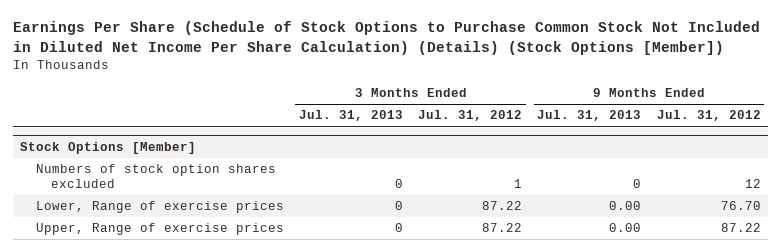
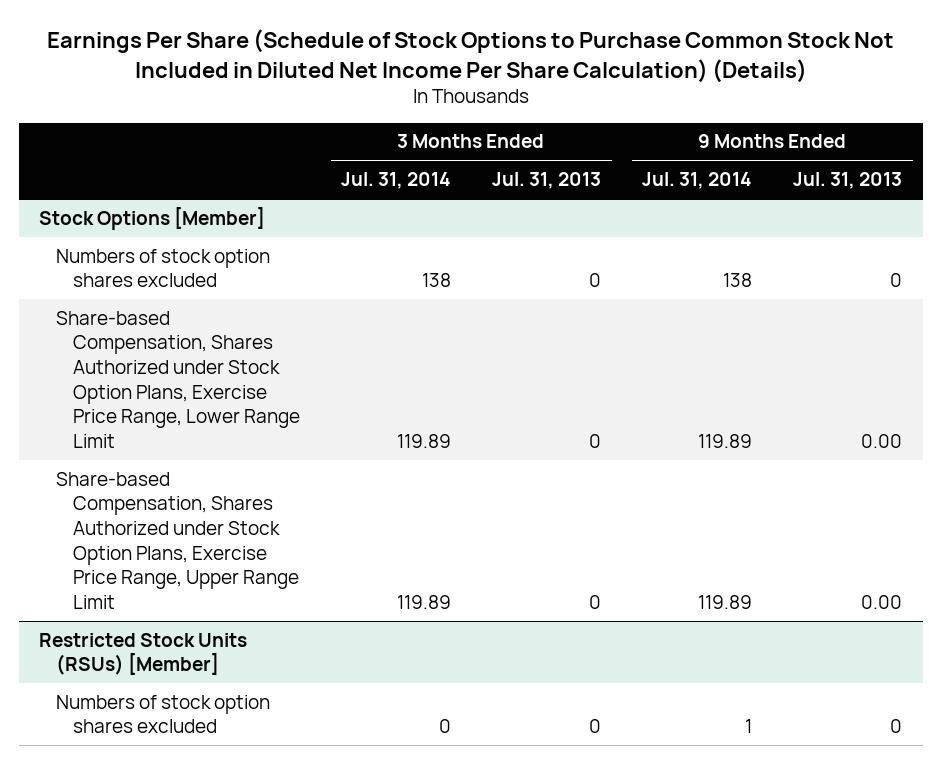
[12,21,760,56] Earnings Per Share (Schedule of Stock Options to Purchase Common Stock Not Included in Diluted Net Income Per Share Calculation) (Details) (Stock Options [Member]) -> [46,29,894,83] Earnings Per Share (Schedule of Stock Options to Purchase Common Stock Not Included in Diluted Net Income Per Share Calculation) (Details)
[418,110,523,122] Jul. 31, 2012 -> none
[656,110,761,122] Jul. 31, 2012 -> none
none -> [341,172,452,190] Jul. 31, 2014
none -> [642,172,753,190] Jul. 31, 2014
[35,201,284,214] Lower, Range of exercise prices -> [56,310,301,448] Share-based Compensation, Shares Authorized under Stock Option Plans, Exercise Price Range, Lower Range Limit
[35,223,284,236] Upper, Range of exercise prices -> [56,471,300,609] Share-based Compensation, Shares Authorized under Stock Option Plans, Exercise Price Range, Upper Range Limit
none -> [39,632,248,676] Restricted Stock Units (RSUs) [Member]
none -> [56,694,271,734] Numbers of stock option shares excluded

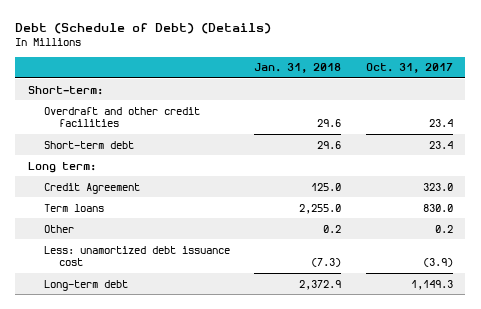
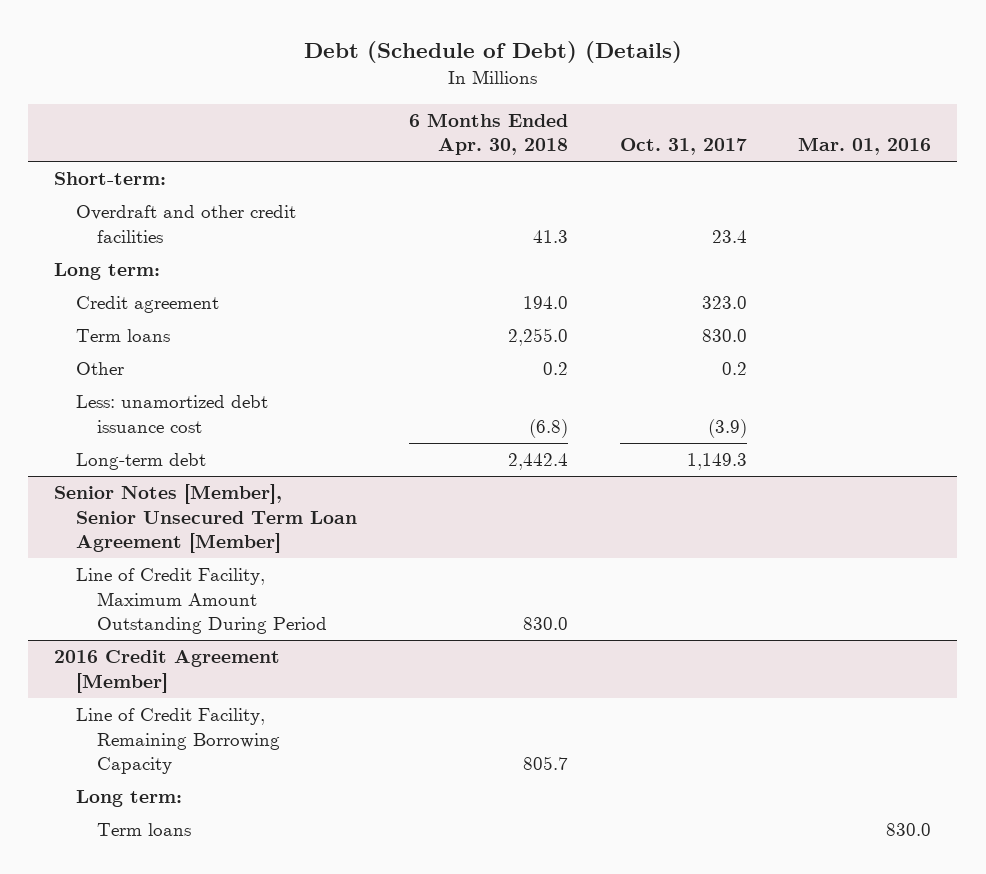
[254,63,342,74] Jan. 31, 2018 -> none
none -> [408,112,568,156] 6 Months Ended Apr. 30, 2018
none -> [798,137,932,156] Mar. 01, 2016
[43,140,134,149] Short-term debt -> none
[43,182,140,194] Credit Agreement -> [75,296,219,314] Credit agreement
none -> [54,484,357,553] Senior Notes [Member], Senior Unsecured Term Loan Agreement [Member]
none -> [75,568,328,634] Line of Credit Facility, Maximum Amount Outstanding During Period
none -> [54,650,281,693] 2016 Credit Agreement [Member]
none -> [75,708,281,774] Line of Credit Facility, Remaining Borrowing Capacity
none -> [75,790,182,808] Long term:
none -> [97,823,192,837] Term loans

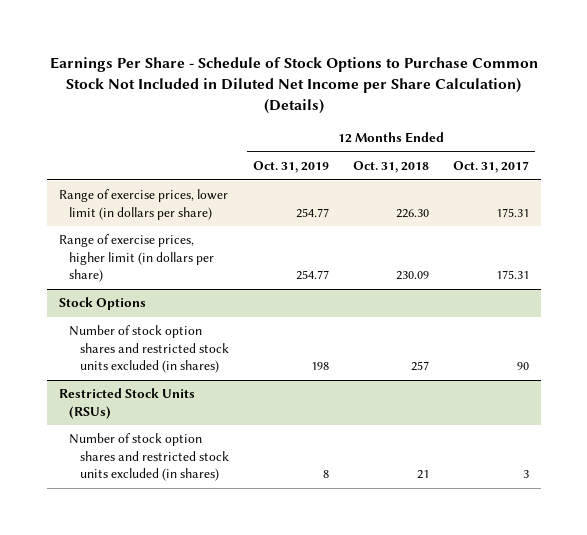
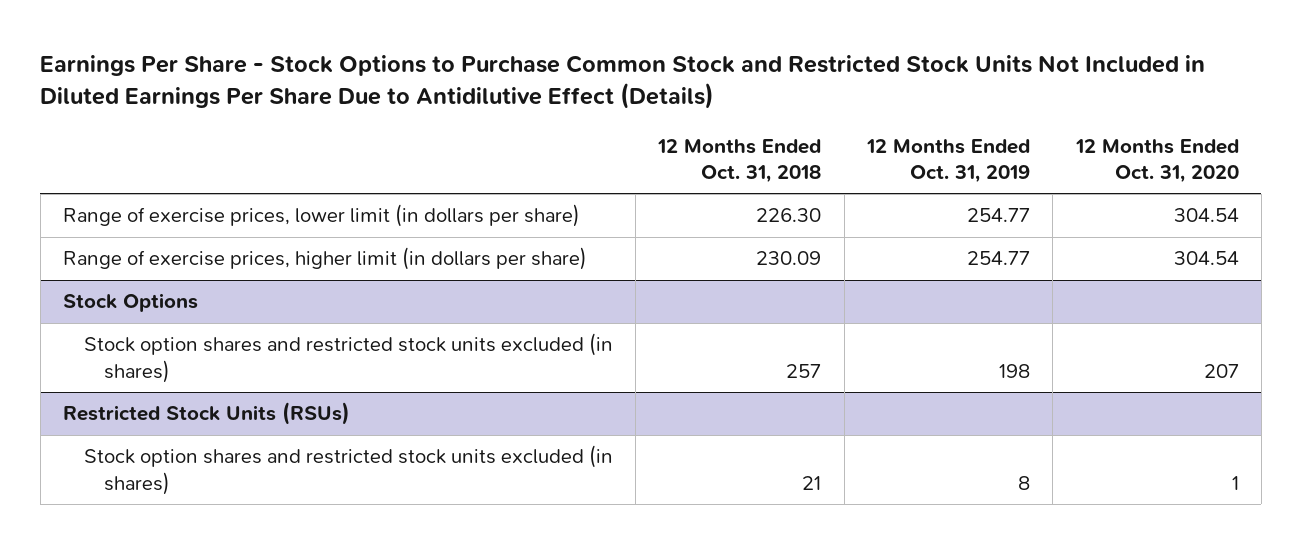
[49,56,538,115] Earnings Per Share - Schedule of Stock Options to Purchase Common Stock Not Included in Diluted Net Income per Share Calculation) (Details) -> [40,55,1206,109] Earnings Per Share - Stock Options to Purchase Common Stock and Restricted Stock Units Not Included in Diluted Earnings Per Share Due to Antidilutive Effect (Details)
[452,161,529,174] Oct. 31, 2017 -> none
none -> [1074,138,1239,183] 12 Months Ended Oct. 31, 2020
[69,325,229,374] Number of stock option shares and restricted stock units excluded (in shares) -> [83,333,613,383] Stock option shares and restricted stock units excluded (in shares)
[69,433,229,482] Number of stock option shares and restricted stock units excluded (in shares) -> [83,445,613,495] Stock option shares and restricted stock units excluded (in shares)

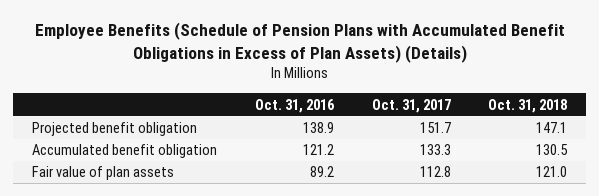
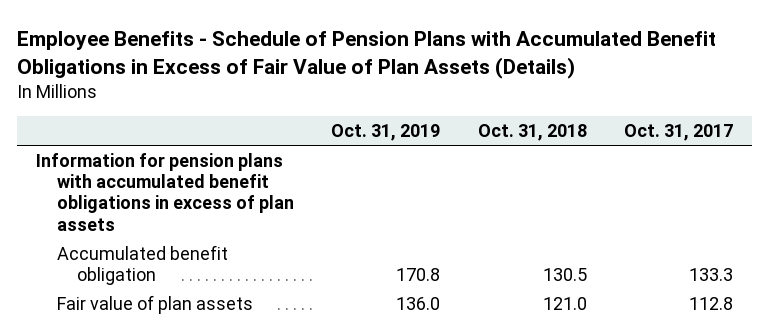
[34,21,565,63] Employee Benefits (Schedule of Pension Plans with Accumulated Benefit Obligations in Excess of Plan Assets) (Details) -> [17,30,717,79] Employee Benefits - Schedule of Pension Plans with Accumulated Benefit Obligations in Excess of Fair Value of Plan Assets (Details)
[254,98,335,113] Oct. 31, 2016 -> none
none -> [331,124,441,142] Oct. 31, 2019
[31,122,197,137] Projected benefit obligation -> none
none -> [36,152,294,231] Information for pension plans with accumulated benefit obligations in excess of plan assets

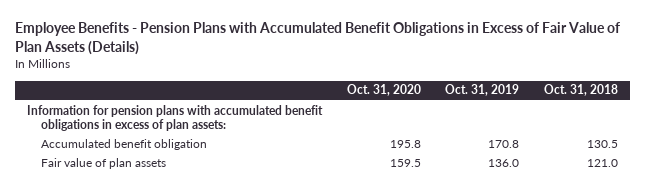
[17,30,717,79] Employee Benefits - Schedule of Pension Plans with Accumulated Benefit Obligations in Excess of Fair Value of Plan Assets (Details) -> [14,22,620,56] Employee Benefits - Pension Plans with Accumulated Benefit Obligations in Excess of Fair Value of Plan Assets (Details)
[624,124,734,142] Oct. 31, 2017 -> none
none -> [346,84,421,97] Oct. 31, 2020
[36,152,294,231] Information for pension plans with accumulated benefit obligations in excess of plan assets -> [27,104,324,132] Information for pension plans with accumulated benefit obligations in excess of plan assets:

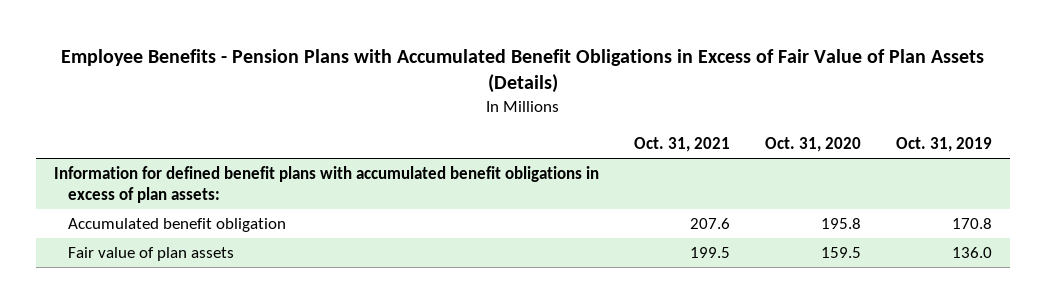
[543,84,618,97] Oct. 31, 2018 -> none
none -> [633,137,730,153] Oct. 31, 2021
[27,104,324,132] Information for pension plans with accumulated benefit obligations in excess of plan assets: -> [53,165,599,204] Information for defined benefit plans with accumulated benefit obligations in excess of plan assets:

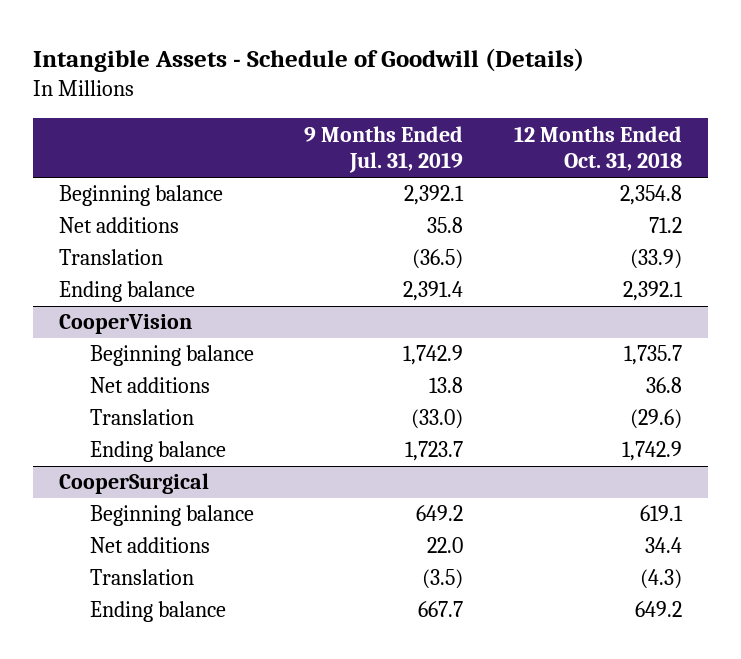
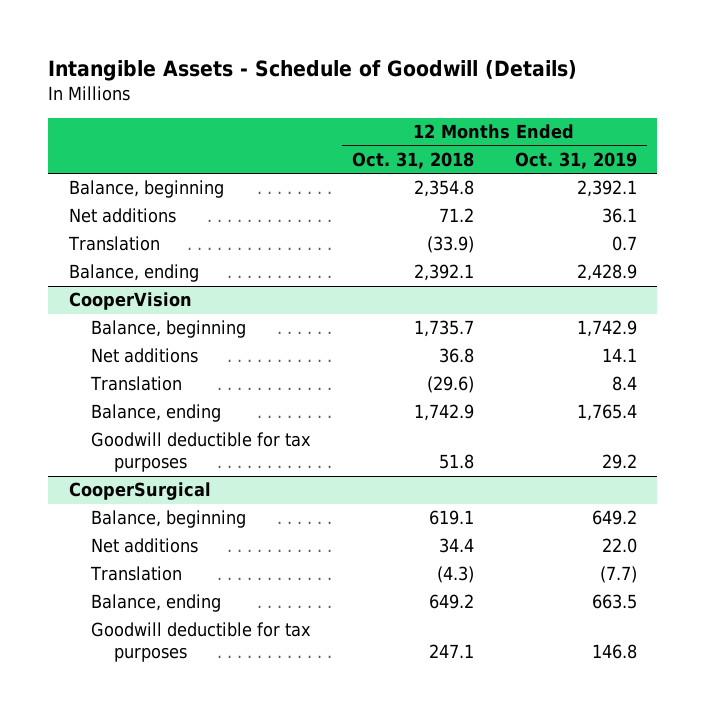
[304,125,464,174] 9 Months Ended Jul. 31, 2019 -> none
none -> [514,152,637,170] Oct. 31, 2019
[58,185,223,207] Beginning balance -> [68,180,224,199] Balance, beginning
[58,281,195,303] Ending balance -> [68,264,199,283] Balance, ending
[89,345,254,367] Beginning balance -> [91,320,247,339] Balance, beginning
[89,441,226,463] Ending balance -> [91,404,222,423] Balance, ending
none -> [91,432,312,473] Goodwill deductible for tax purposes
[89,505,254,527] Beginning balance -> [91,510,247,529] Balance, beginning
[89,601,226,623] Ending balance -> [91,594,222,613] Balance, ending
none -> [91,622,312,663] Goodwill deductible for tax purposes

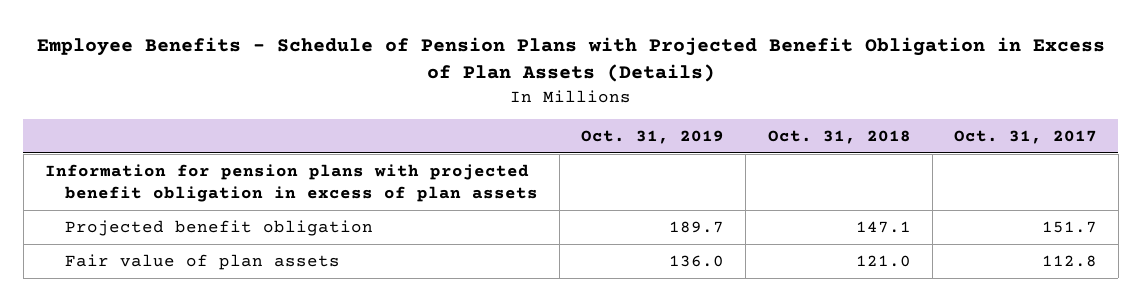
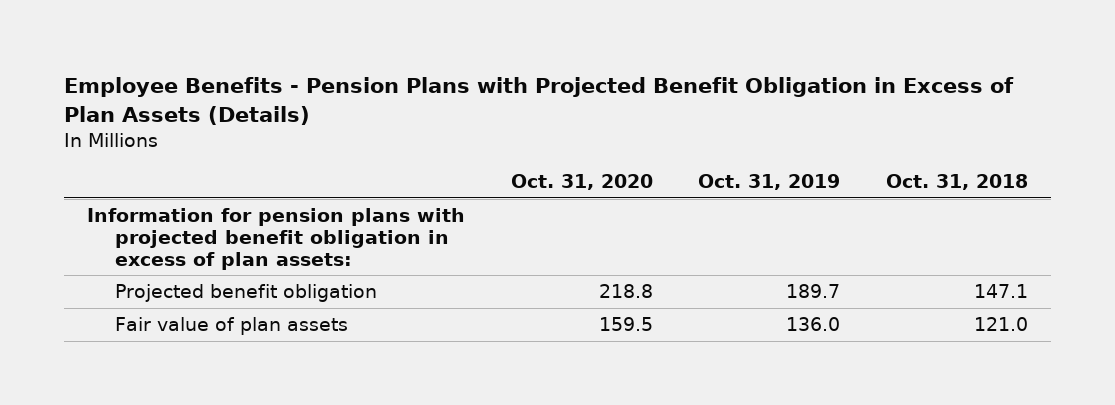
[36,36,1105,82] Employee Benefits - Schedule of Pension Plans with Projected Benefit Obligation in Excess of Plan Assets (Details) -> [64,77,1015,125] Employee Benefits - Pension Plans with Projected Benefit Obligation in Excess of Plan Assets (Details)
[953,130,1097,145] Oct. 31, 2017 -> none
none -> [510,174,653,191] Oct. 31, 2020
[44,163,539,203] Information for pension plans with projected benefit obligation in excess of plan assets -> [87,208,466,270] Information for pension plans with projected benefit obligation in excess of plan assets:

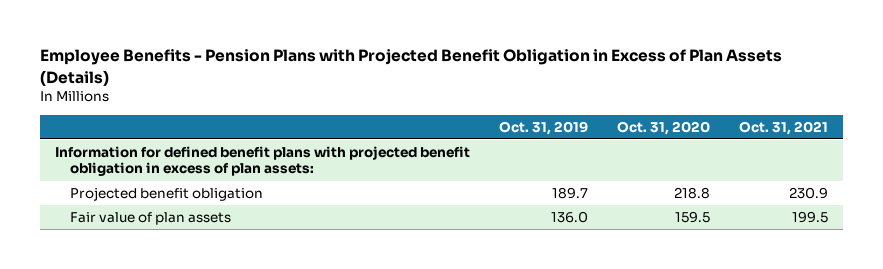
[885,174,1028,191] Oct. 31, 2018 -> none
none -> [739,120,829,135] Oct. 31, 2021
[87,208,466,270] Information for pension plans with projected benefit obligation in excess of plan assets: -> [54,146,470,177] Information for defined benefit plans with projected benefit obligation in excess of plan assets:

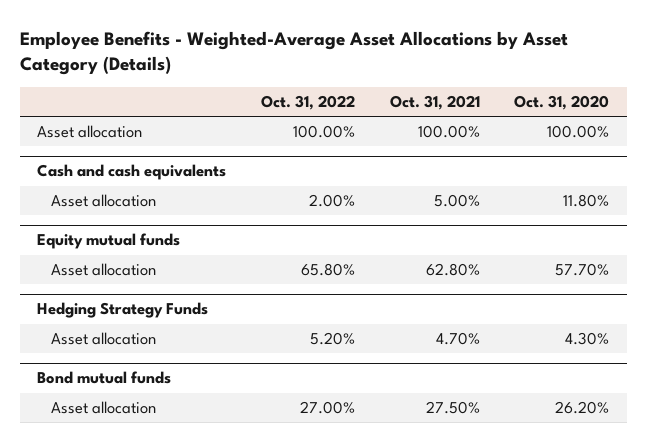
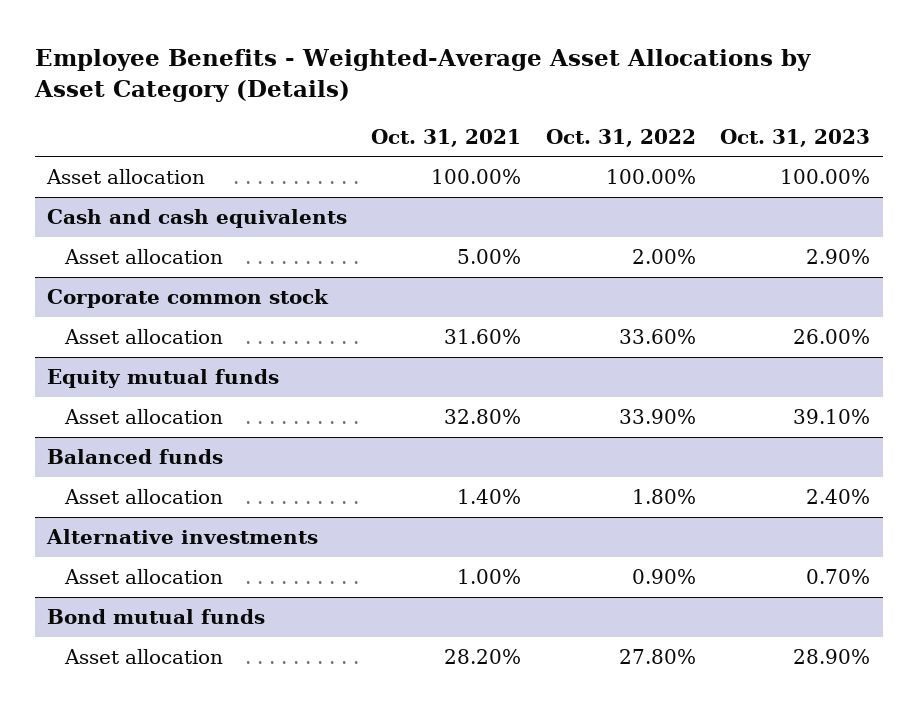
[514,94,610,110] Oct. 31, 2020 -> none
none -> [720,128,871,147] Oct. 31, 2023
none -> [46,289,329,309] Corporate common stock
none -> [64,329,224,345] Asset allocation
[37,302,209,319] Hedging Strategy Funds -> none
[300,263,355,277] 65.80% -> [618,409,696,425] 33.90%
[425,263,480,277] 62.80% -> [444,409,522,425] 32.80%
none -> [46,449,223,465] Balanced funds
[309,332,355,346] 5.20% -> [631,489,696,505] 1.80%
[435,332,480,346] 4.70% -> [457,489,522,505] 1.40%
none -> [45,529,318,545] Alternative investments
none -> [64,569,224,585] Asset allocation
[299,401,355,415] 27.00% -> [618,649,696,665] 27.80%
[425,401,480,415] 27.50% -> [444,649,522,665] 28.20%

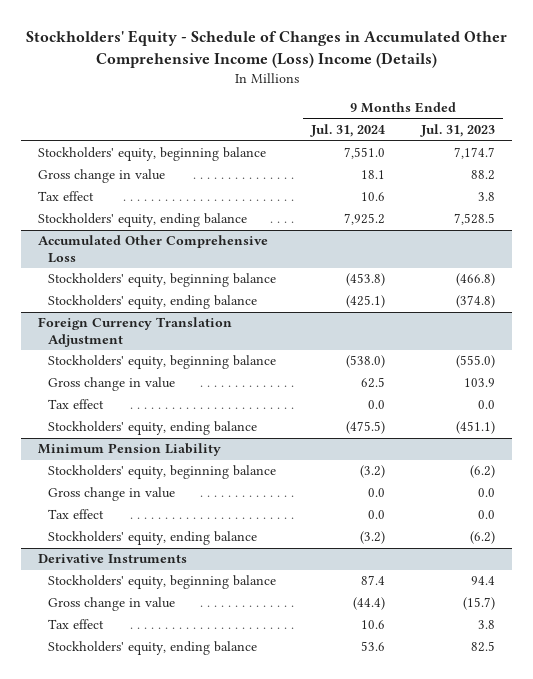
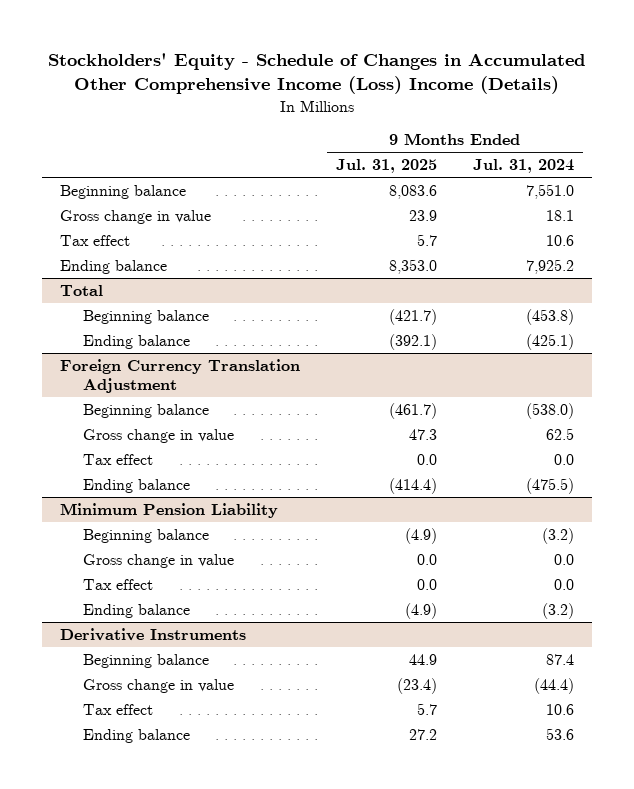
[419,124,495,138] Jul. 31, 2023 -> none
none -> [336,159,438,174] Jul. 31, 2025
[38,147,267,162] Stockholders' equity, beginning balance -> [59,184,186,199] Beginning balance
[38,213,248,228] Stockholders' equity, ending balance -> [59,259,167,274] Ending balance
[38,235,269,263] Accumulated Other Comprehensive Loss -> [59,284,103,296] Total
[48,273,277,288] Stockholders' equity, beginning balance -> [82,309,209,324] Beginning balance
[48,295,258,310] Stockholders' equity, ending balance -> [82,334,190,349] Ending balance
[48,355,277,370] Stockholders' equity, beginning balance -> [82,403,209,418] Beginning balance
[48,421,258,436] Stockholders' equity, ending balance -> [82,478,190,493] Ending balance
[48,465,277,480] Stockholders' equity, beginning balance -> [82,528,209,543] Beginning balance
[48,531,258,546] Stockholders' equity, ending balance -> [82,603,190,618] Ending balance
[48,575,277,590] Stockholders' equity, beginning balance -> [82,653,209,668] Beginning balance
[48,641,258,656] Stockholders' equity, ending balance -> [82,728,190,743] Ending balance

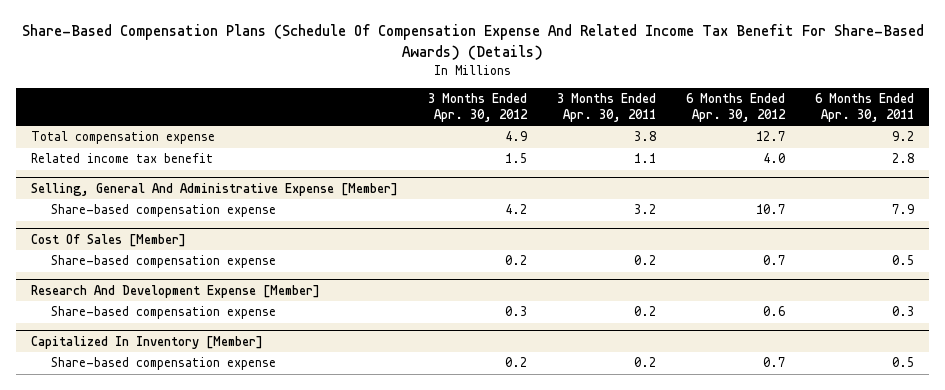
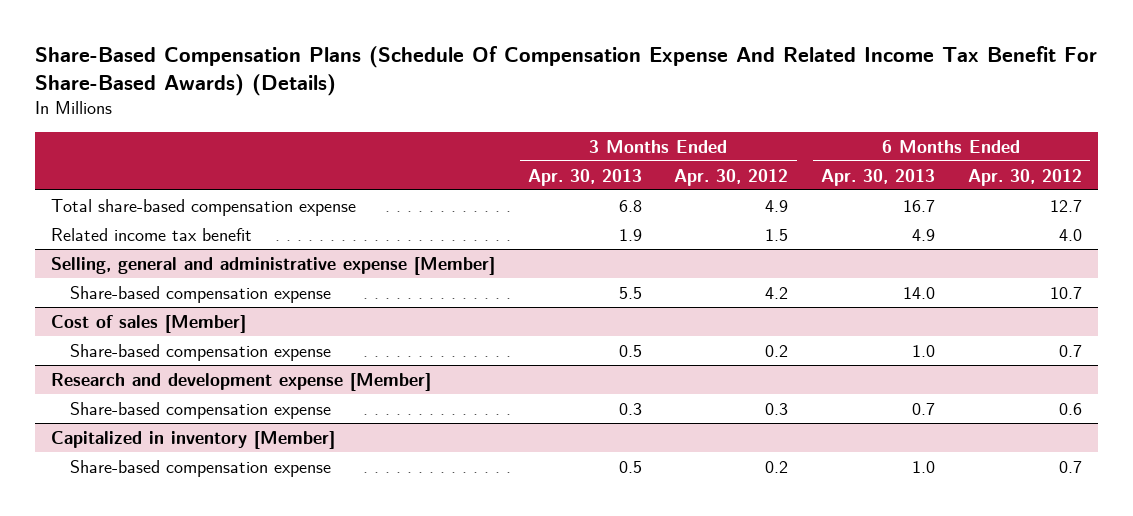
[557,93,657,122] 3 Months Ended Apr. 30, 2011 -> none
[815,93,915,122] 6 Months Ended Apr. 30, 2011 -> none
none -> [527,168,642,186] Apr. 30, 2013
none -> [821,168,936,186] Apr. 30, 2013
[30,131,215,145] Total compensation expense -> [51,198,357,216] Total share-based compensation expense
[30,183,398,197] Selling, General And Administrative Expense [Member] -> [51,256,496,275] Selling, general and administrative expense [Member]
[30,234,186,248] Cost Of Sales [Member] -> [51,314,247,333] Cost of sales [Member]
[30,285,320,299] Research And Development Expense [Member] -> [51,372,432,391] Research and development expense [Member]
[30,336,263,350] Capitalized In Inventory [Member] -> [51,430,336,449] Capitalized in inventory [Member]

